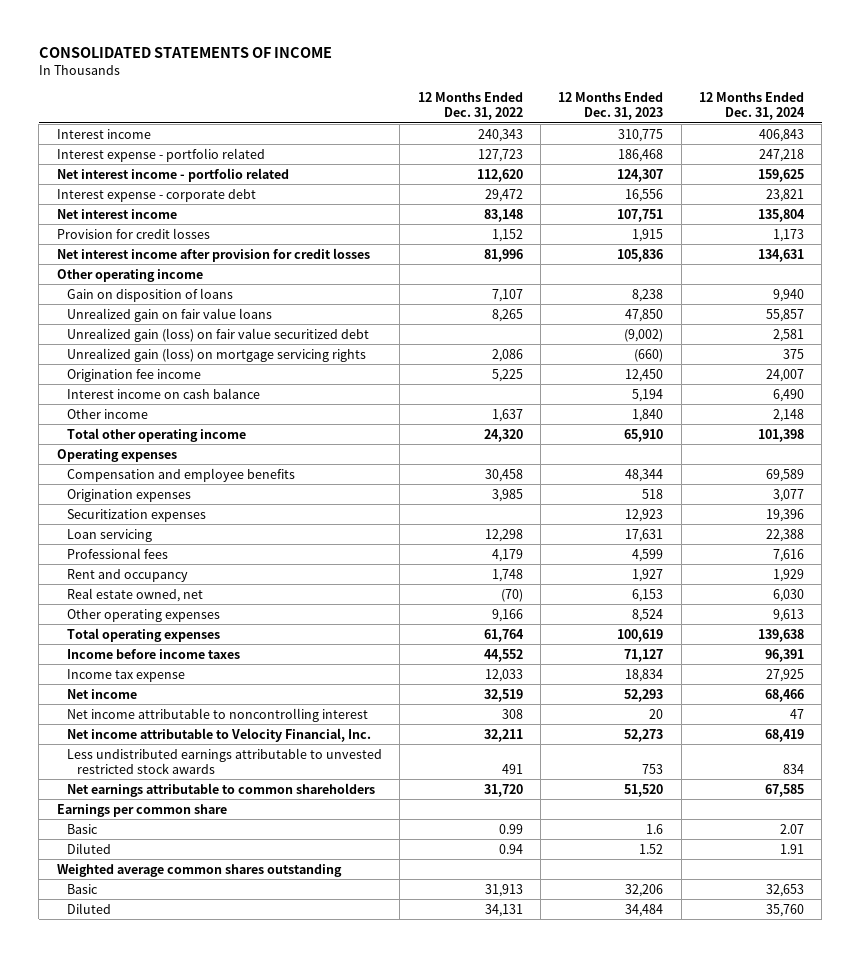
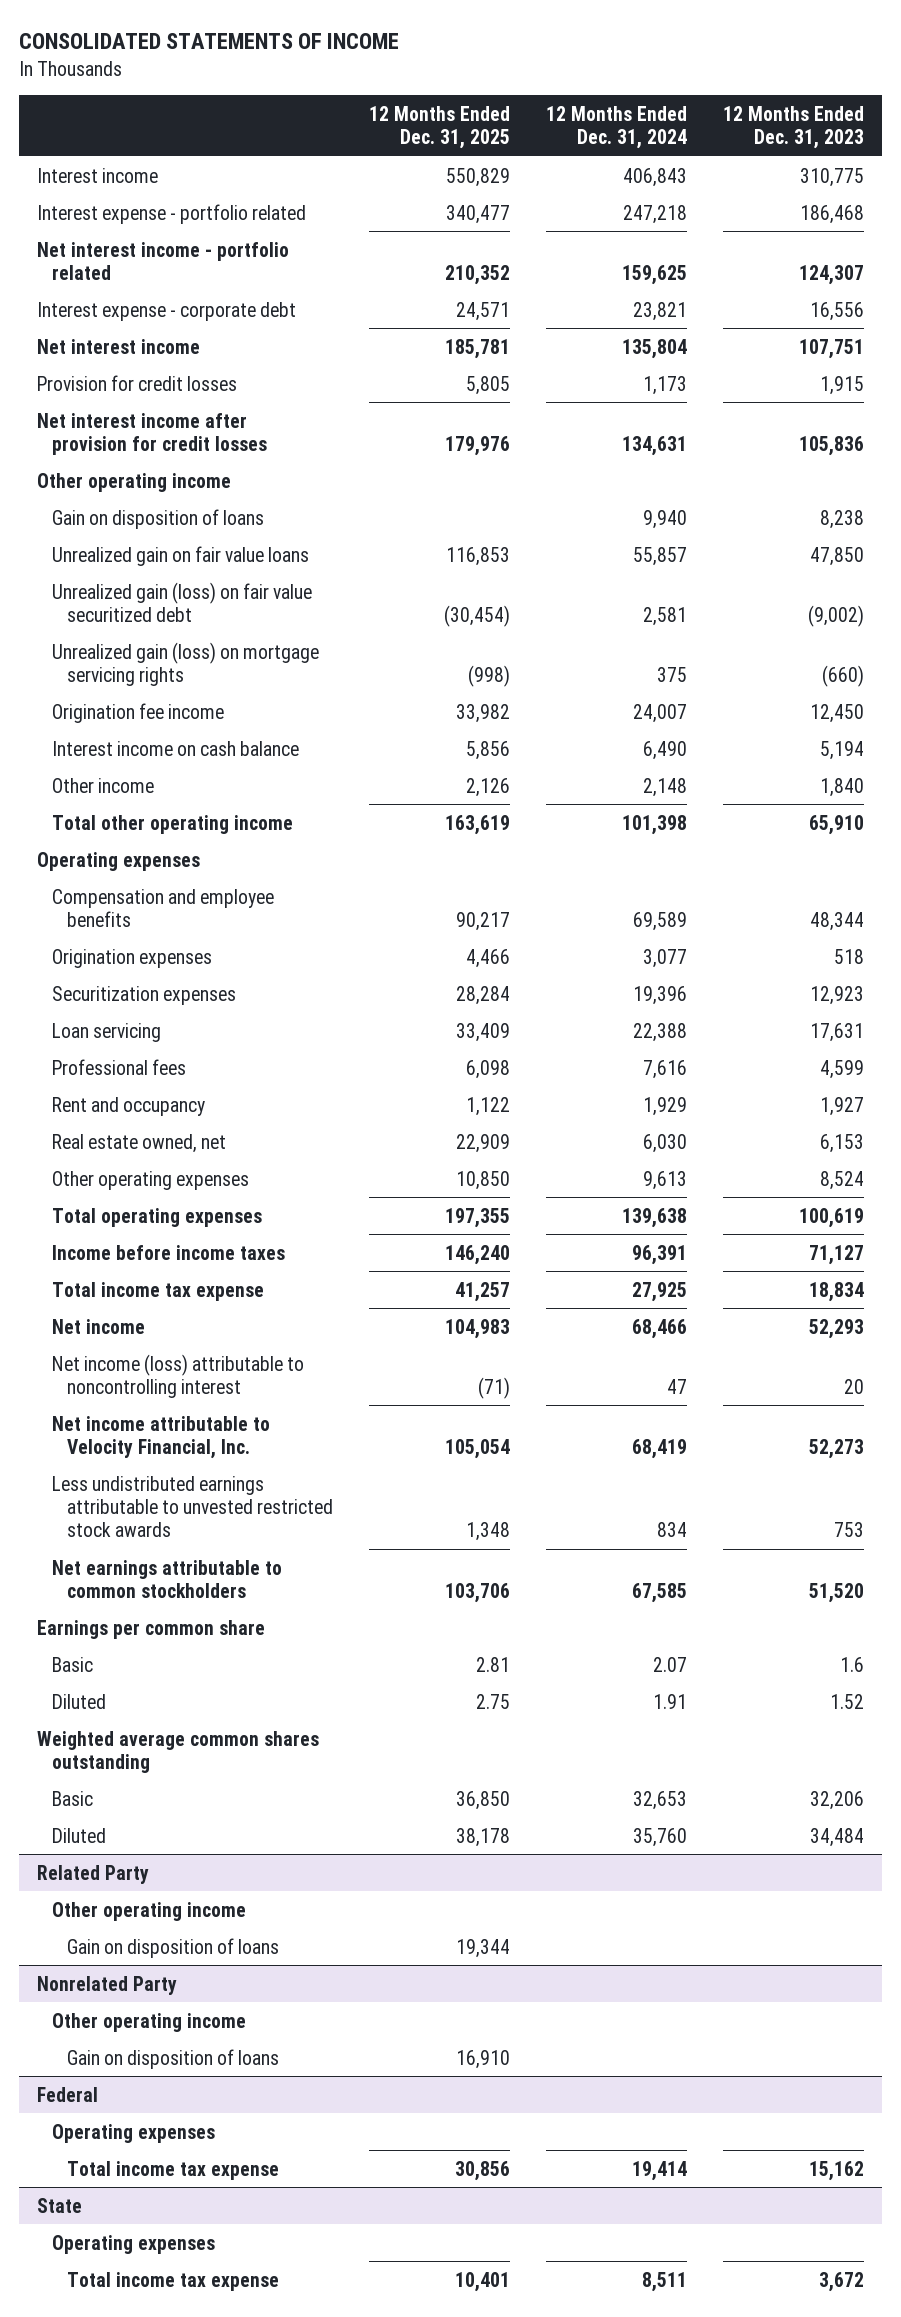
[417,91,523,120] 12 Months Ended Dec. 31, 2022 -> none
none -> [368,105,510,149] 12 Months Ended Dec. 31, 2025
[66,668,185,682] Income tax expense -> [51,1281,264,1301] Total income tax expense
[66,707,368,722] Net income attributable to noncontrolling interest -> [51,1353,304,1398] Net income (loss) attributable to noncontrolling interest
[66,782,375,797] Net earnings attributable to common shareholders -> [51,1559,282,1598] Net earnings attributable to common stockholders
none -> [36,1864,149,1884] Related Party
none -> [51,1901,246,1921] Other operating income
none -> [66,1937,279,1958] Gain on disposition of loans
none -> [36,1975,177,1995] Nonrelated Party
none -> [51,2012,246,2032] Other operating income
none -> [66,2048,279,2069] Gain on disposition of loans
none -> [36,2086,98,2102] Federal
none -> [51,2123,215,2143] Operating expenses
none -> [66,2160,279,2180] Total income tax expense
none -> [36,2197,82,2213] State
none -> [51,2234,215,2254] Operating expenses
none -> [66,2271,279,2291] Total income tax expense

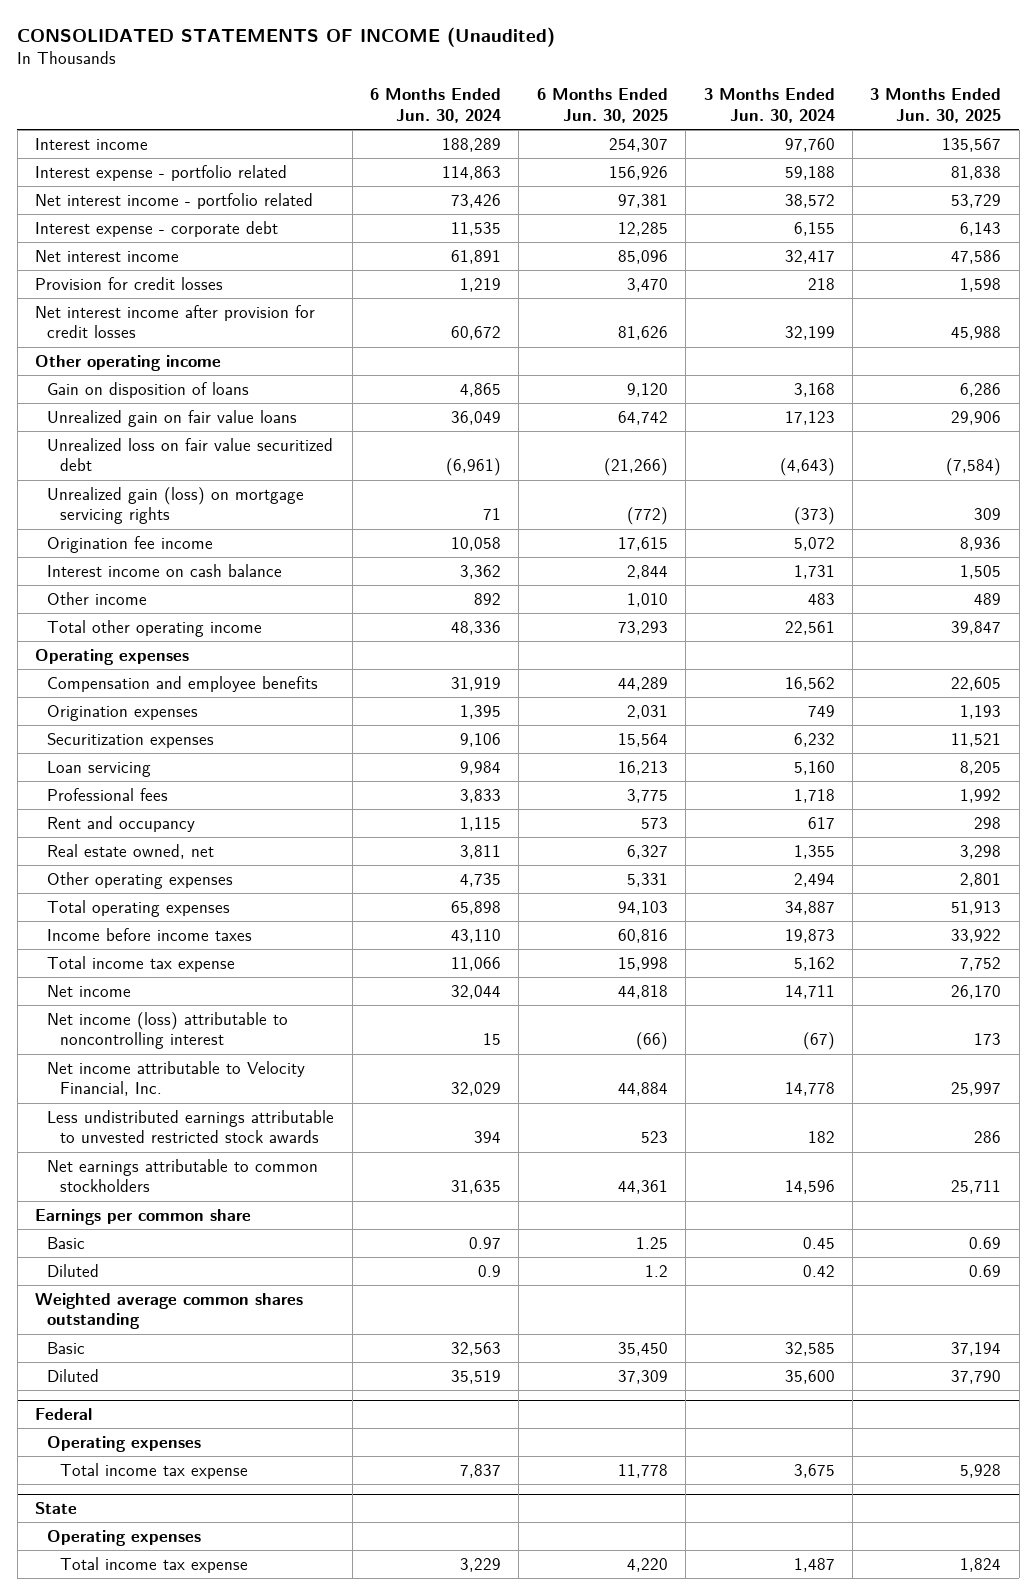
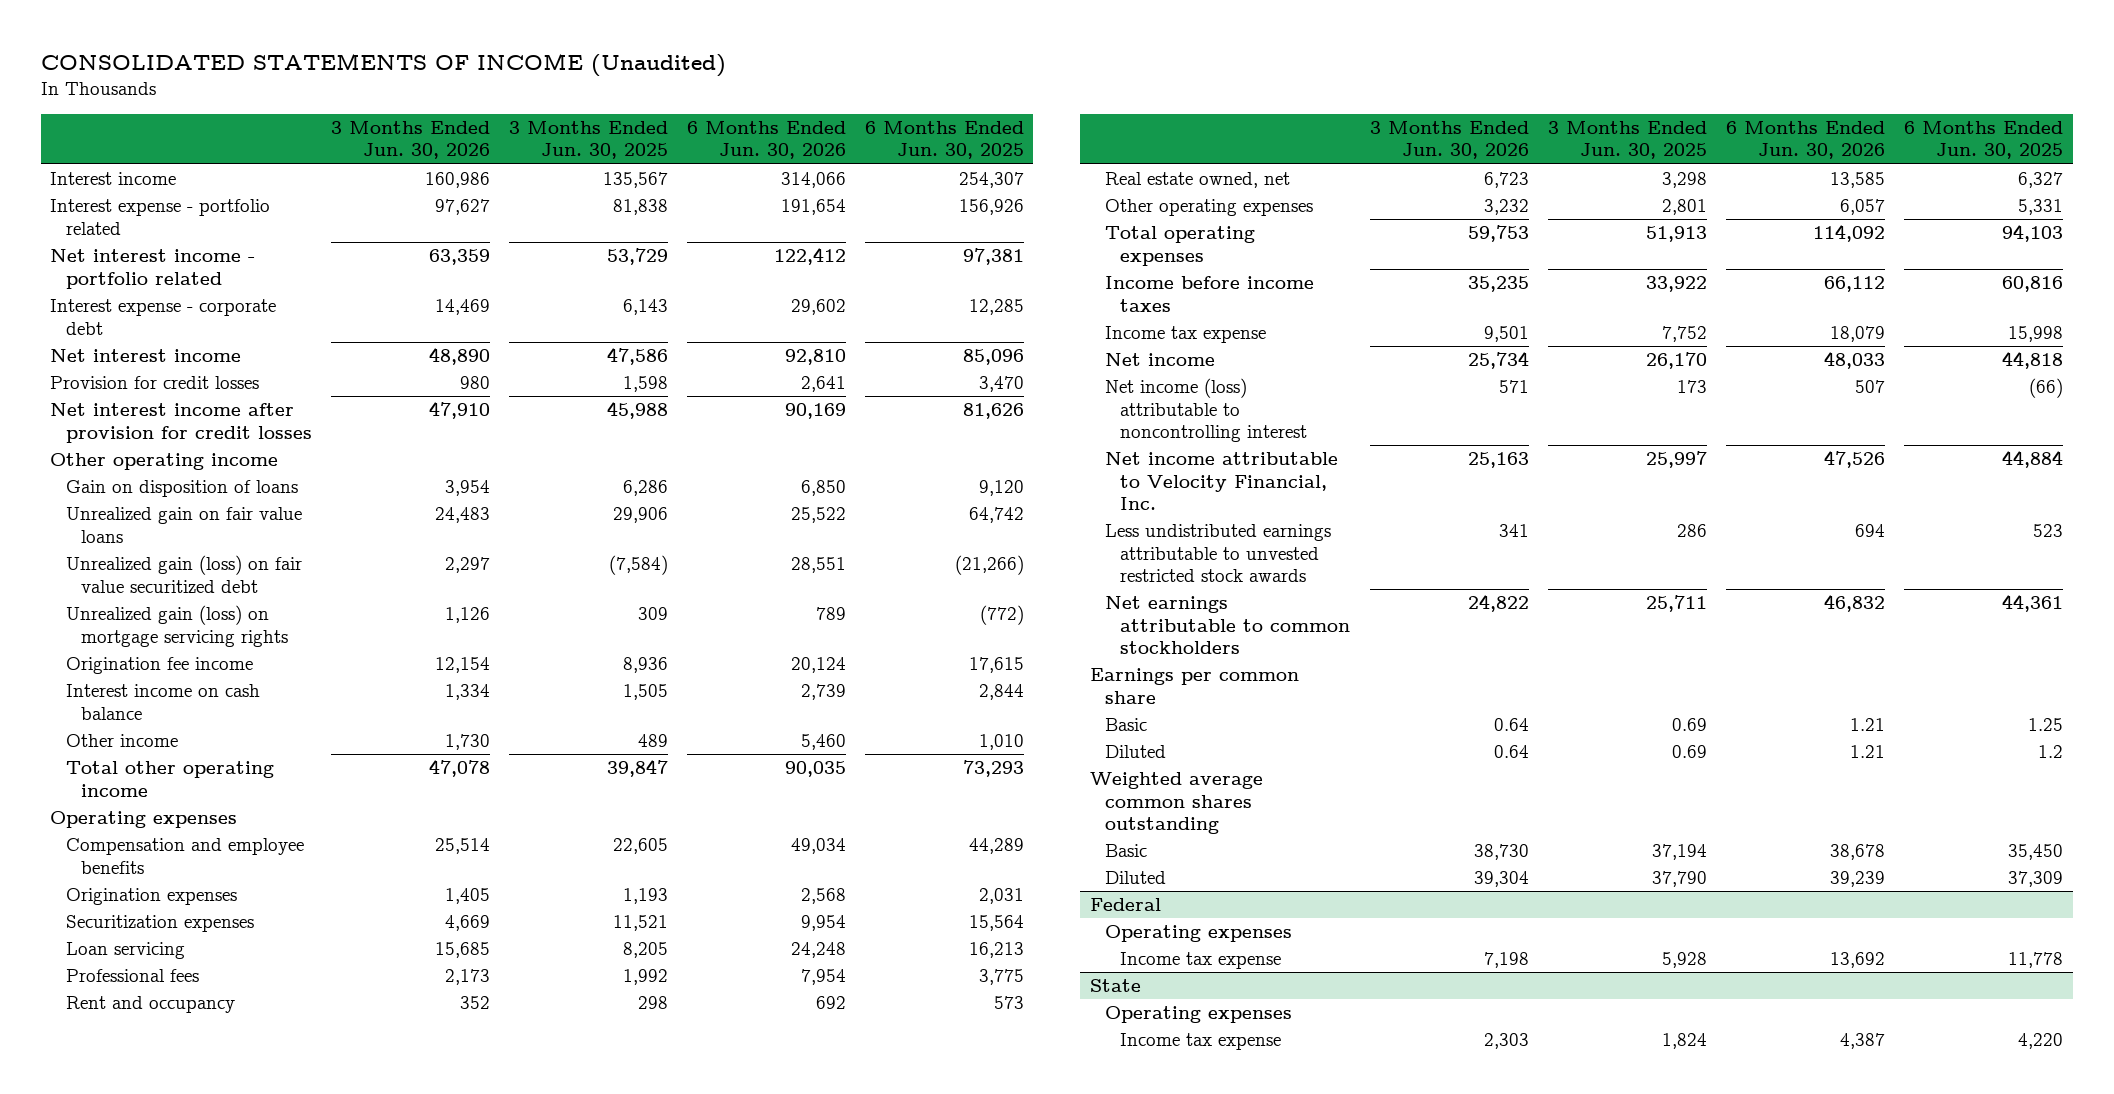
[370,88,502,123] 6 Months Ended Jun. 30, 2024 -> none
[703,88,835,123] 3 Months Ended Jun. 30, 2024 -> none
none -> [330,120,490,160] 3 Months Ended Jun. 30, 2026
none -> [686,120,846,160] 6 Months Ended Jun. 30, 2026
[47,437,334,472] Unrealized loss on fair value securitized debt -> [65,555,302,593] Unrealized gain (loss) on fair value securitized debt
[47,955,236,972] Total income tax expense -> [1104,326,1266,344] Income tax expense
[59,1462,248,1479] Total income tax expense -> [1120,952,1282,970] Income tax expense
[59,1556,248,1573] Total income tax expense -> [1120,1033,1282,1051] Income tax expense

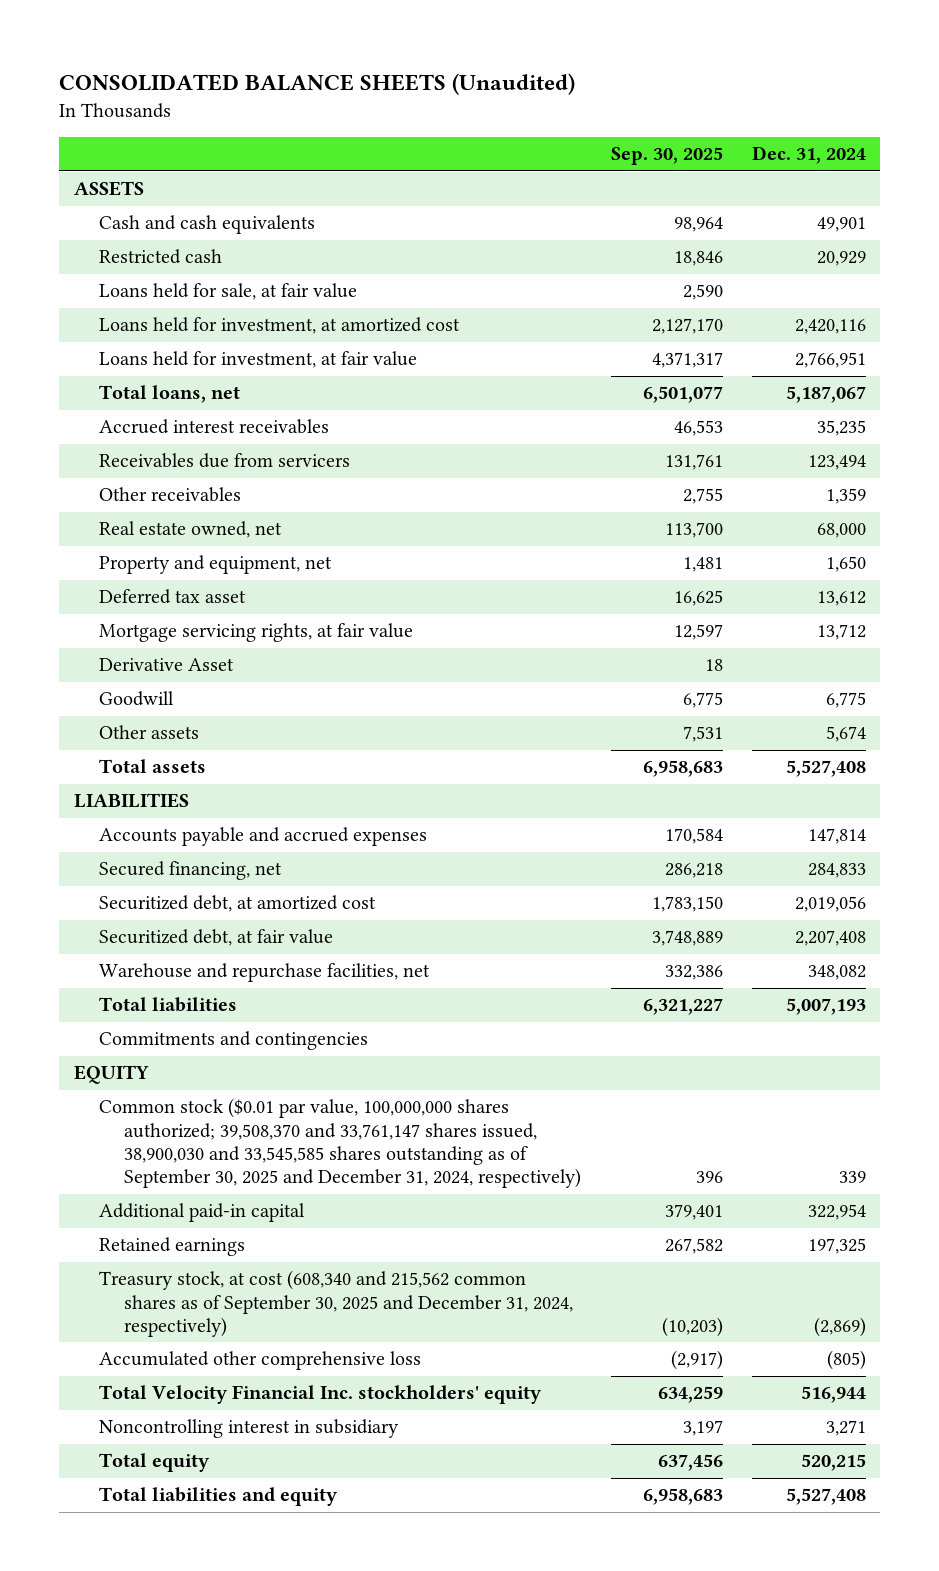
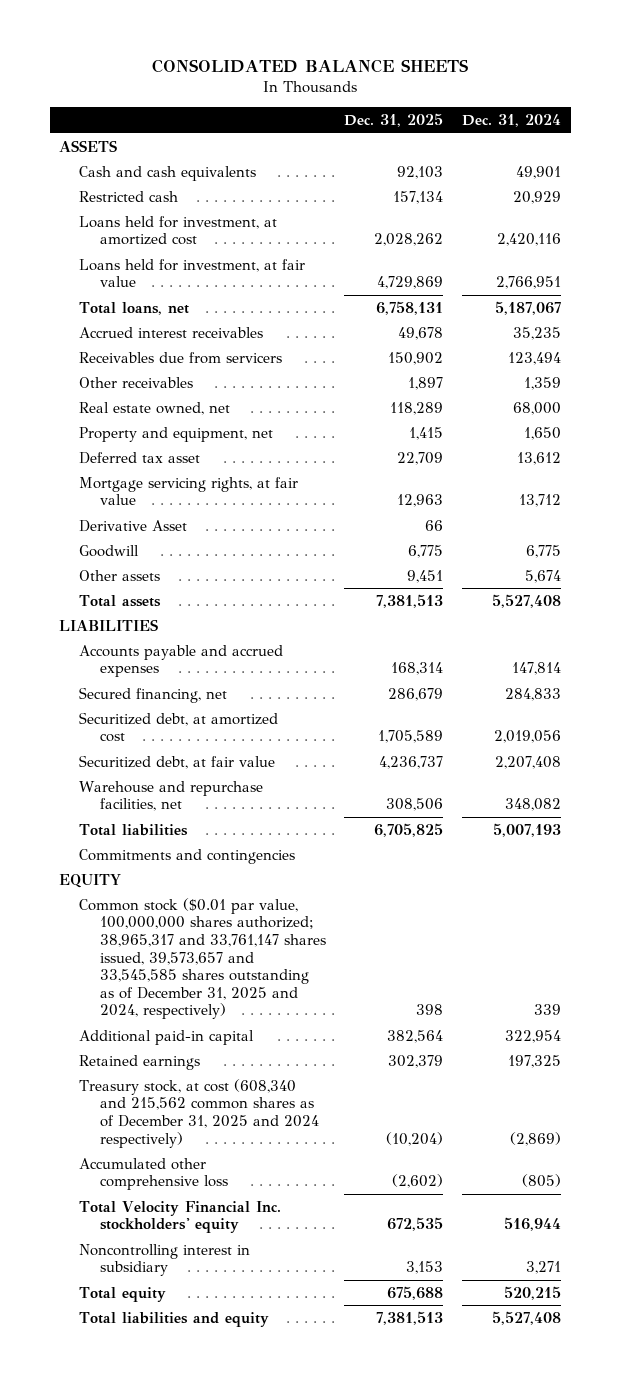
[59,72,576,95] CONSOLIDATED BALANCE SHEETS (Unaudited) -> [152,59,469,74] CONSOLIDATED BALANCE SHEETS
[610,147,723,166] Sep. 30, 2025 -> none
none -> [344,113,444,128] Dec. 31, 2025
[99,283,358,301] Loans held for sale, at fair value -> none
[99,1098,582,1189] Common stock ($0.01 par value, 100,000,000 shares authorized; 39,508,370 and 33,761,147 shares issued, 38,900,030 and 33,545,585 shares outstanding as of September 30, 2025 and December 31, 2024, respectively) -> [79,897,326,1020] Common stock ($0.01 par value, 100,000,000 shares authorized; 38,965,317 and 33,761,147 shares issued, 39,573,657 and 33,545,585 shares outstanding as of December 31, 2025 and 2024, respectively)
[99,1270,574,1337] Treasury stock, at cost (608,340 and 215,562 common shares as of September 30, 2025 and December 31, 2024, respectively) -> [79,1078,319,1148] Treasury stock, at cost (608,340 and 215,562 common shares as of December 31, 2025 and 2024 respectively)

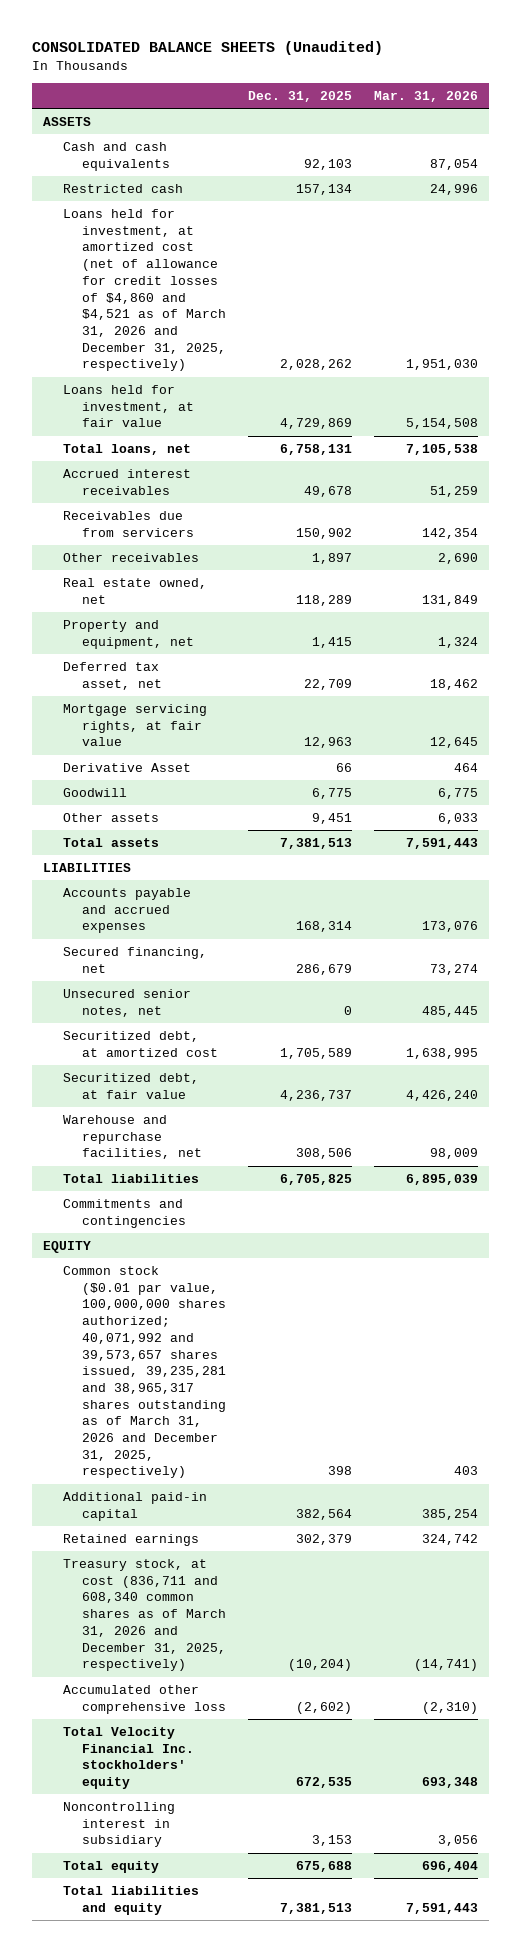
[152,59,469,74] CONSOLIDATED BALANCE SHEETS -> [31,41,383,56] CONSOLIDATED BALANCE SHEETS (Unaudited)
[462,114,562,128] Dec. 31, 2024 -> none
none -> [373,91,478,103] Mar. 31, 2026
[79,215,278,246] Loans held for investment, at amortized cost -> [62,209,227,372] Loans held for investment, at amortized cost (net of allowance for credit losses of $4,860 and $4,521 as of March 31, 2026 and December 31, 2025, respectively)
[79,451,201,464] Deferred tax asset -> [62,662,163,690] Deferred tax asset, net
none -> [62,989,191,1017] Unsecured senior notes, net
[79,897,326,1020] Common stock ($0.01 par value, 100,000,000 shares authorized; 38,965,317 and 33,761,147 shares issued, 39,573,657 and 33,545,585 shares outstanding as of December 31, 2025 and 2024, respectively) -> [62,1266,227,1479] Common stock ($0.01 par value, 100,000,000 shares authorized; 40,071,992 and 39,573,657 shares issued, 39,235,281 and 38,965,317 shares outstanding as of March 31, 2026 and December 31, 2025, respectively)
[79,1078,319,1148] Treasury stock, at cost (608,340 and 215,562 common shares as of December 31, 2025 and 2024 respectively) -> [62,1559,227,1672] Treasury stock, at cost (836,711 and 608,340 common shares as of March 31, 2026 and December 31, 2025, respectively)

